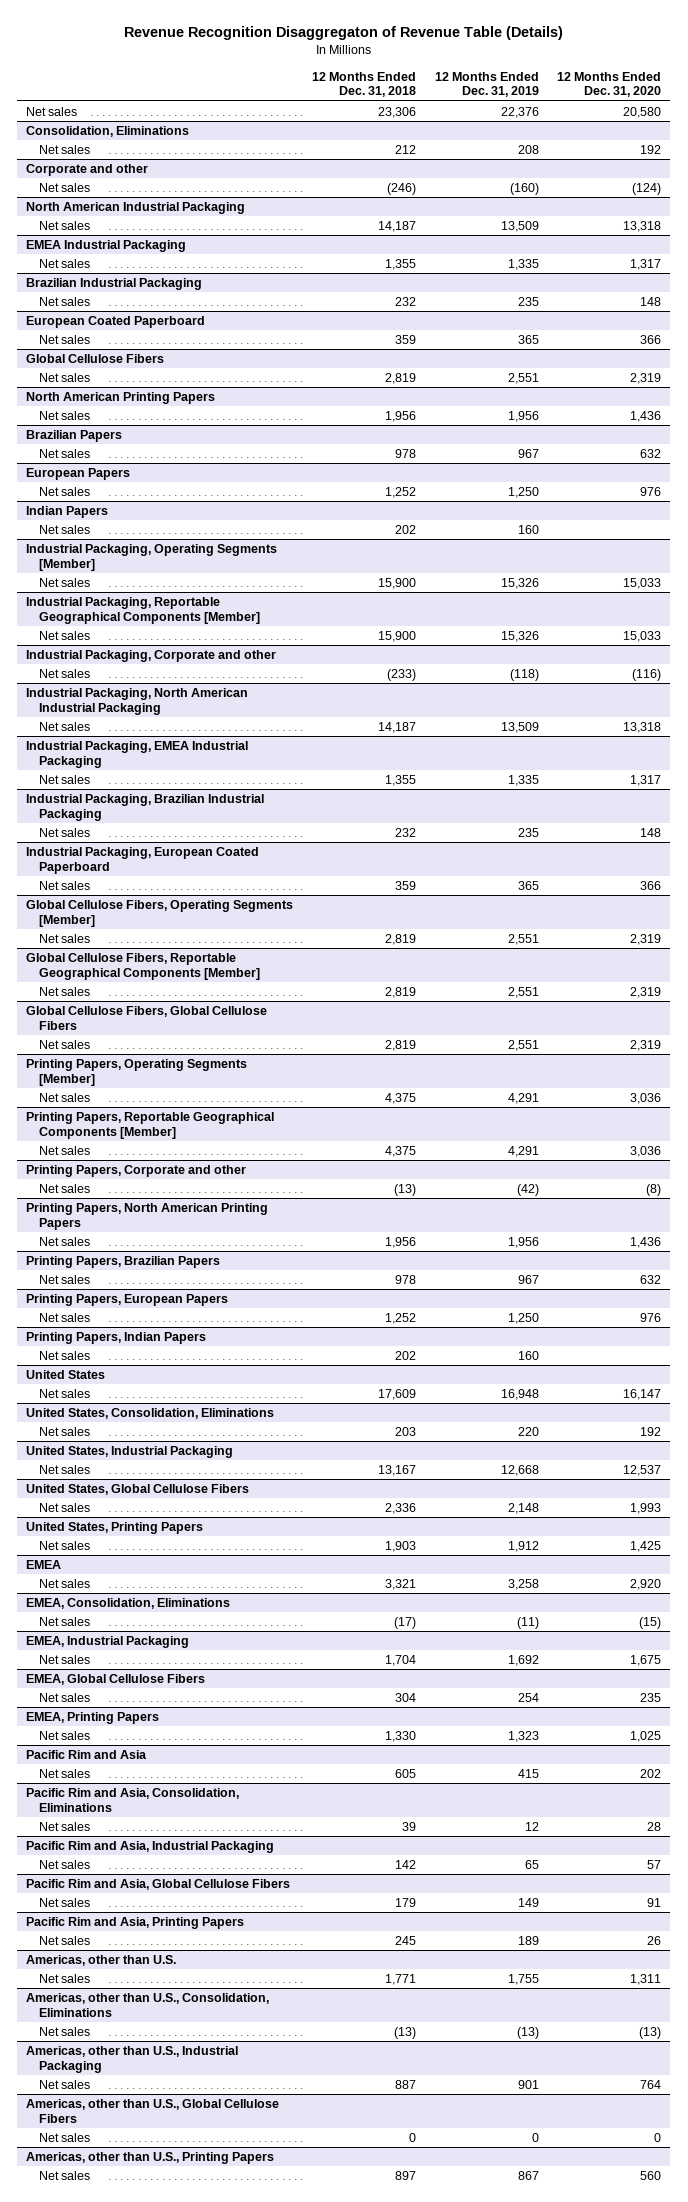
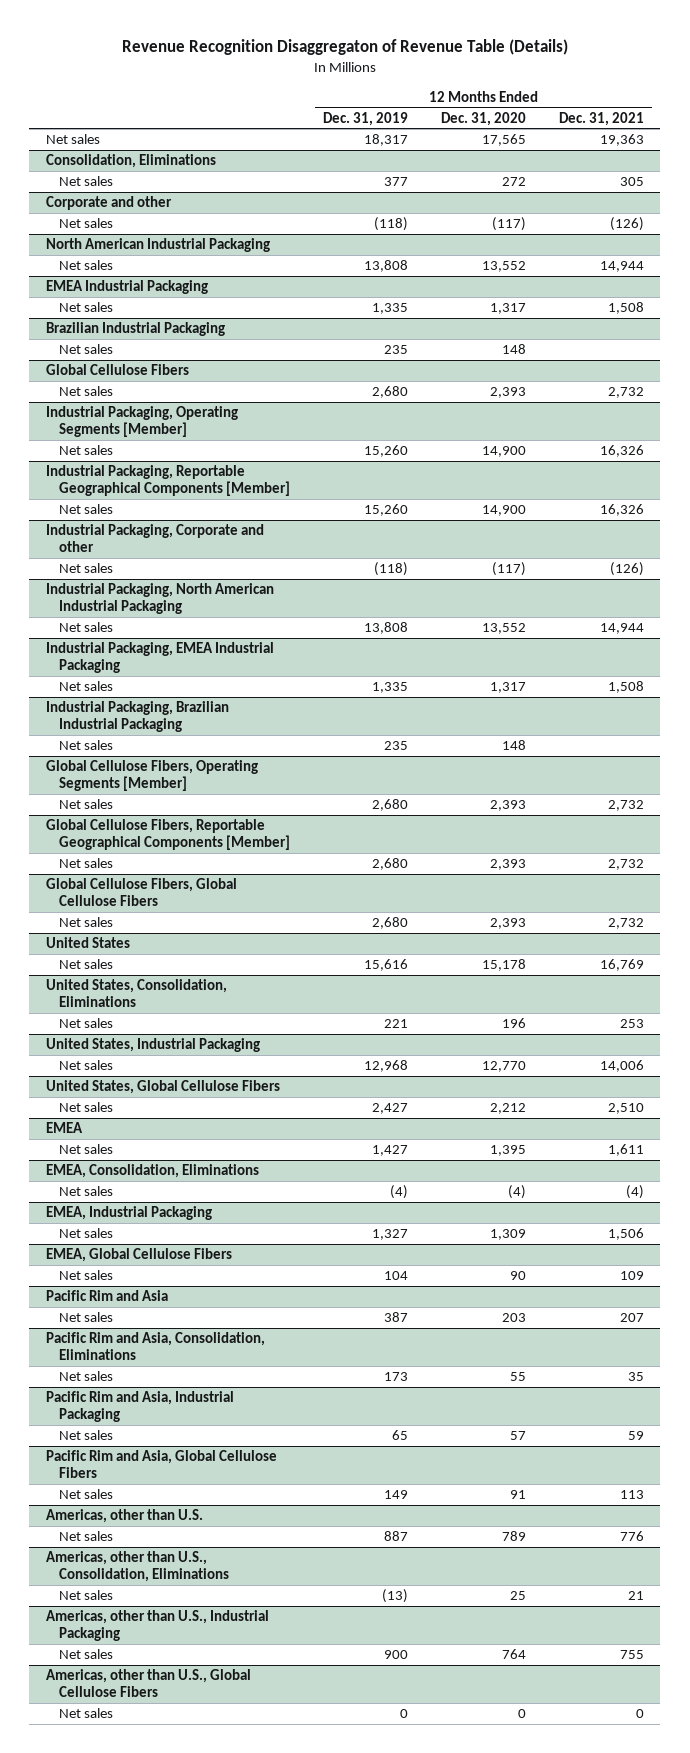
[312,71,417,98] 12 Months Ended Dec. 31, 2018 -> none
none -> [558,111,644,126] Dec. 31, 2021
[500,107,539,119] 22,376 -> [364,134,409,147] 18,317
[623,107,662,119] 20,580 -> [482,134,527,147] 17,565
[517,145,539,155] 208 -> [384,177,409,187] 377
[640,145,662,155] 192 -> [502,177,527,187] 272
[509,183,539,196] (160) -> [374,217,409,232] (118)
[632,183,662,196] (124) -> [492,217,527,232] (117)
[500,221,539,233] 13,509 -> [364,260,409,273] 13,808
[623,221,662,233] 13,318 -> [482,261,527,273] 13,552
[26,316,206,329] European Coated Paperboard -> none
[38,335,90,345] Net sales -> none
[26,392,216,405] North American Printing Papers -> none
[38,411,90,421] Net sales -> none
[26,430,123,443] Brazilian Papers -> none
[38,449,90,459] Net sales -> none
[26,468,131,481] European Papers -> none
[38,487,90,497] Net sales -> none
[26,506,109,519] Indian Papers -> none
[38,525,90,535] Net sales -> none
[507,373,539,385] 2,551 -> [372,386,409,399] 2,680
[630,373,662,385] 2,319 -> [490,387,527,399] 2,393
[500,578,539,590] 15,326 -> [364,445,409,458] 15,260
[623,578,662,590] 15,033 -> [482,446,527,458] 14,900
[500,631,539,643] 15,326 -> [364,504,409,517] 15,260
[623,631,662,643] 15,033 -> [482,505,527,517] 14,900
[632,669,662,682] (116) -> [492,562,527,577] (117)
[500,722,539,734] 13,509 -> [364,622,409,635] 13,808
[623,722,662,734] 13,318 -> [482,623,527,635] 13,552
[26,847,260,874] Industrial Packaging, European Coated Paperboard -> none
[38,881,90,891] Net sales -> none
[507,934,539,946] 2,551 -> [372,799,409,812] 2,680
[630,934,662,946] 2,319 -> [490,800,527,812] 2,393
[507,987,539,999] 2,551 -> [372,858,409,871] 2,680
[630,987,662,999] 2,319 -> [490,859,527,871] 2,393
[26,1059,248,1086] Printing Papers, Operating Segments [Member] -> none
[38,1093,90,1103] Net sales -> none
[26,1112,275,1139] Printing Papers, Reportable Geographical Components [Member] -> none
[38,1146,90,1156] Net sales -> none
[26,1165,247,1178] Printing Papers, Corporate and other -> none
[38,1184,90,1194] Net sales -> none
[26,1203,269,1230] Printing Papers, North American Printing Papers -> none
[38,1237,90,1247] Net sales -> none
[26,1256,221,1269] Printing Papers, Brazilian Papers -> none
[38,1275,90,1285] Net sales -> none
[26,1294,229,1307] Printing Papers, European Papers -> none
[38,1313,90,1323] Net sales -> none
[26,1332,207,1345] Printing Papers, Indian Papers -> none
[38,1351,90,1361] Net sales -> none
[507,1040,539,1052] 2,551 -> [372,917,409,930] 2,680
[630,1040,662,1052] 2,319 -> [490,918,527,930] 2,393
[500,1389,539,1401] 16,948 -> [364,959,409,972] 15,616
[623,1389,662,1401] 16,147 -> [482,959,527,972] 15,178
[517,1427,539,1437] 220 -> [384,1019,409,1029] 221
[640,1427,662,1437] 192 -> [502,1018,527,1029] 196
[500,1465,539,1477] 12,668 -> [364,1060,409,1073] 12,968
[623,1465,662,1477] 12,537 -> [482,1061,527,1073] 12,770
[26,1522,204,1535] United States, Printing Papers -> none
[38,1541,90,1551] Net sales -> none
[507,1503,539,1515] 2,148 -> [372,1103,409,1115] 2,427
[630,1503,662,1515] 1,993 -> [490,1103,527,1115] 2,212
[507,1579,539,1591] 3,258 -> [372,1145,409,1157] 1,427
[630,1579,662,1591] 2,920 -> [490,1145,527,1157] 1,395
[516,1617,539,1630] (11) -> [390,1185,409,1200] (4)
[639,1617,662,1630] (15) -> [508,1185,527,1200] (4)
[507,1655,539,1667] 1,692 -> [372,1229,409,1241] 1,327
[630,1655,662,1667] 1,675 -> [490,1229,527,1241] 1,309
[26,1712,160,1725] EMEA, Printing Papers -> none
[38,1731,90,1741] Net sales -> none
[517,1693,539,1703] 254 -> [384,1271,409,1281] 104
[640,1693,662,1703] 235 -> [510,1271,527,1281] 90
[517,1769,539,1779] 415 -> [384,1312,409,1323] 387
[640,1769,662,1779] 202 -> [502,1313,527,1323] 203
[524,1822,539,1832] 12 -> [384,1372,409,1382] 173
[647,1822,662,1832] 28 -> [510,1372,527,1382] 55
[26,1917,245,1930] Pacific Rim and Asia, Printing Papers -> none
[38,1936,90,1946] Net sales -> none
[507,1974,539,1986] 1,755 -> [384,1531,409,1542] 887
[630,1974,662,1986] 1,311 -> [502,1531,527,1542] 789
[639,2027,662,2040] (13) -> [510,1591,527,1601] 25
[517,2080,539,2090] 901 -> [384,1650,409,1660] 900
[26,2152,275,2165] Americas, other than U.S., Printing Papers -> none
[38,2171,90,2181] Net sales -> none

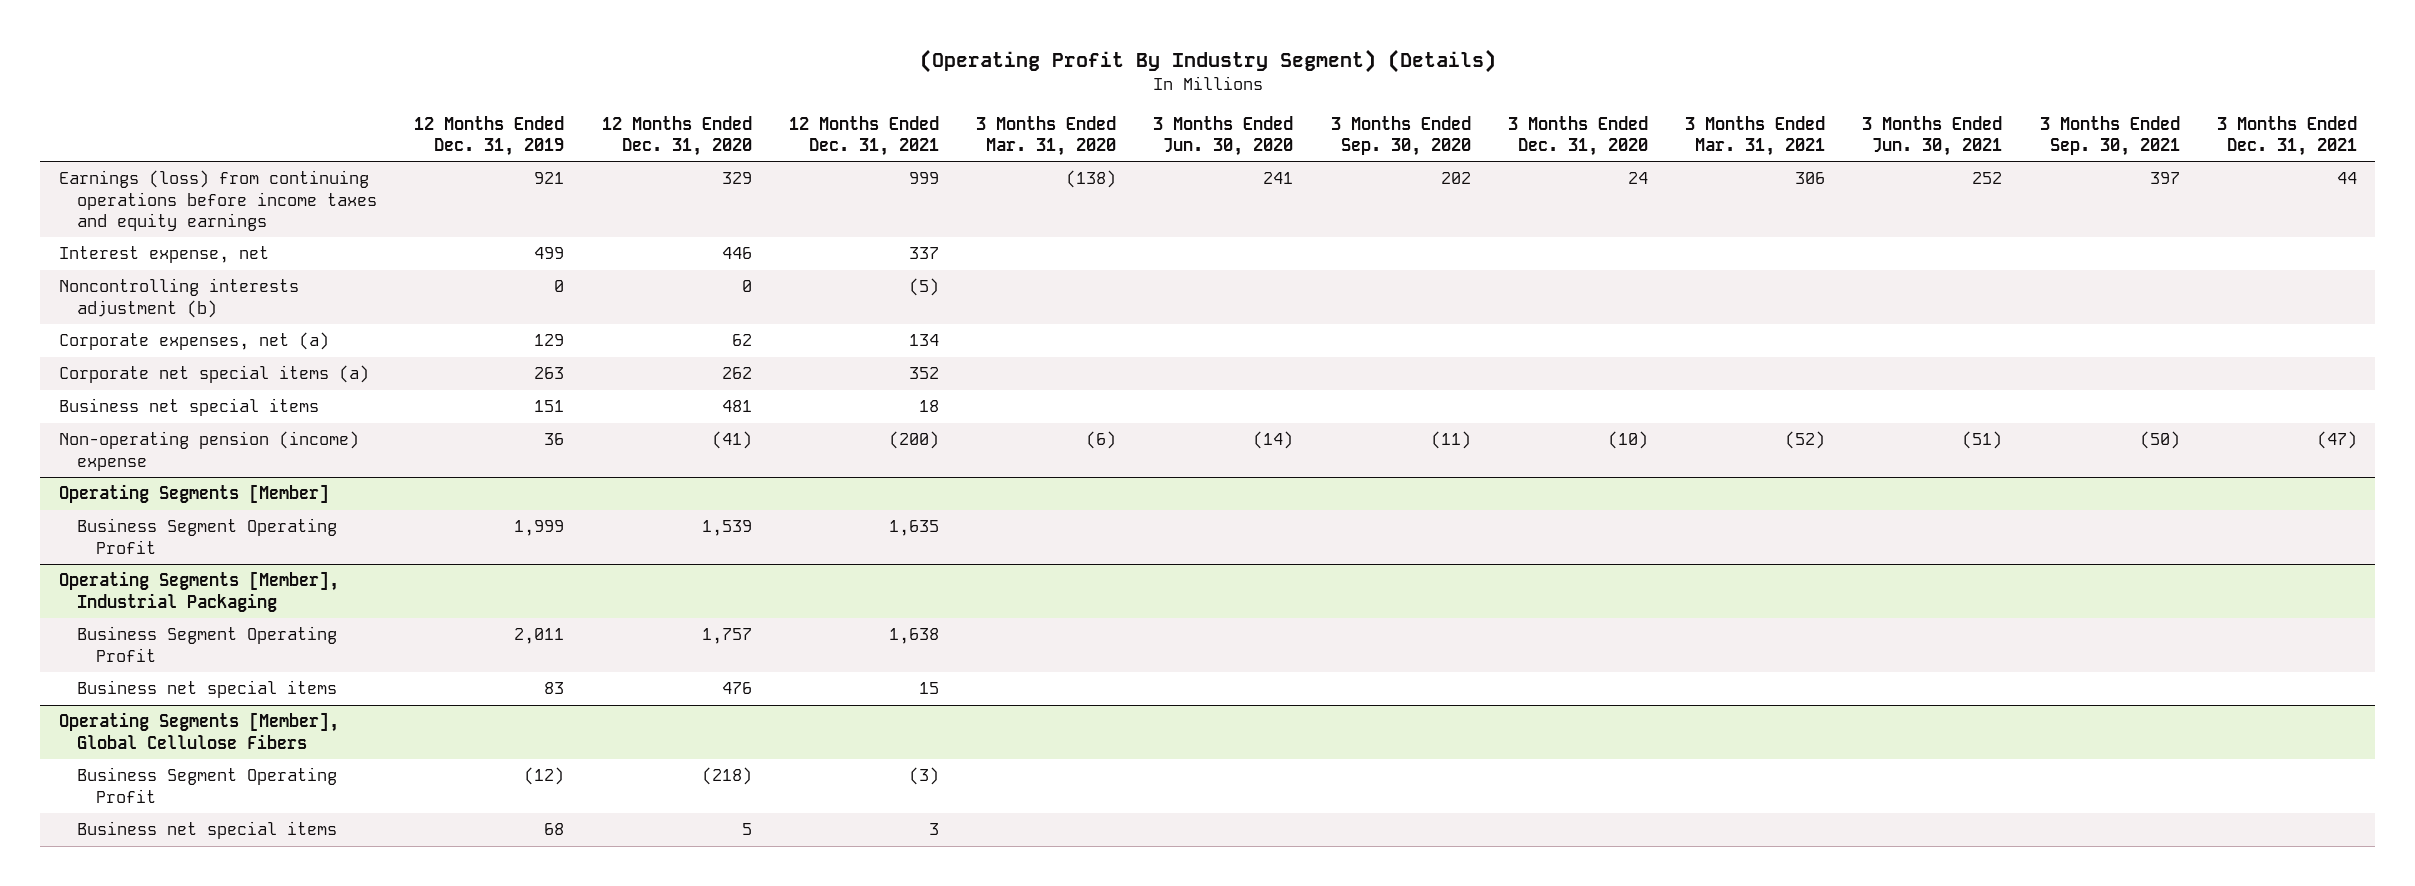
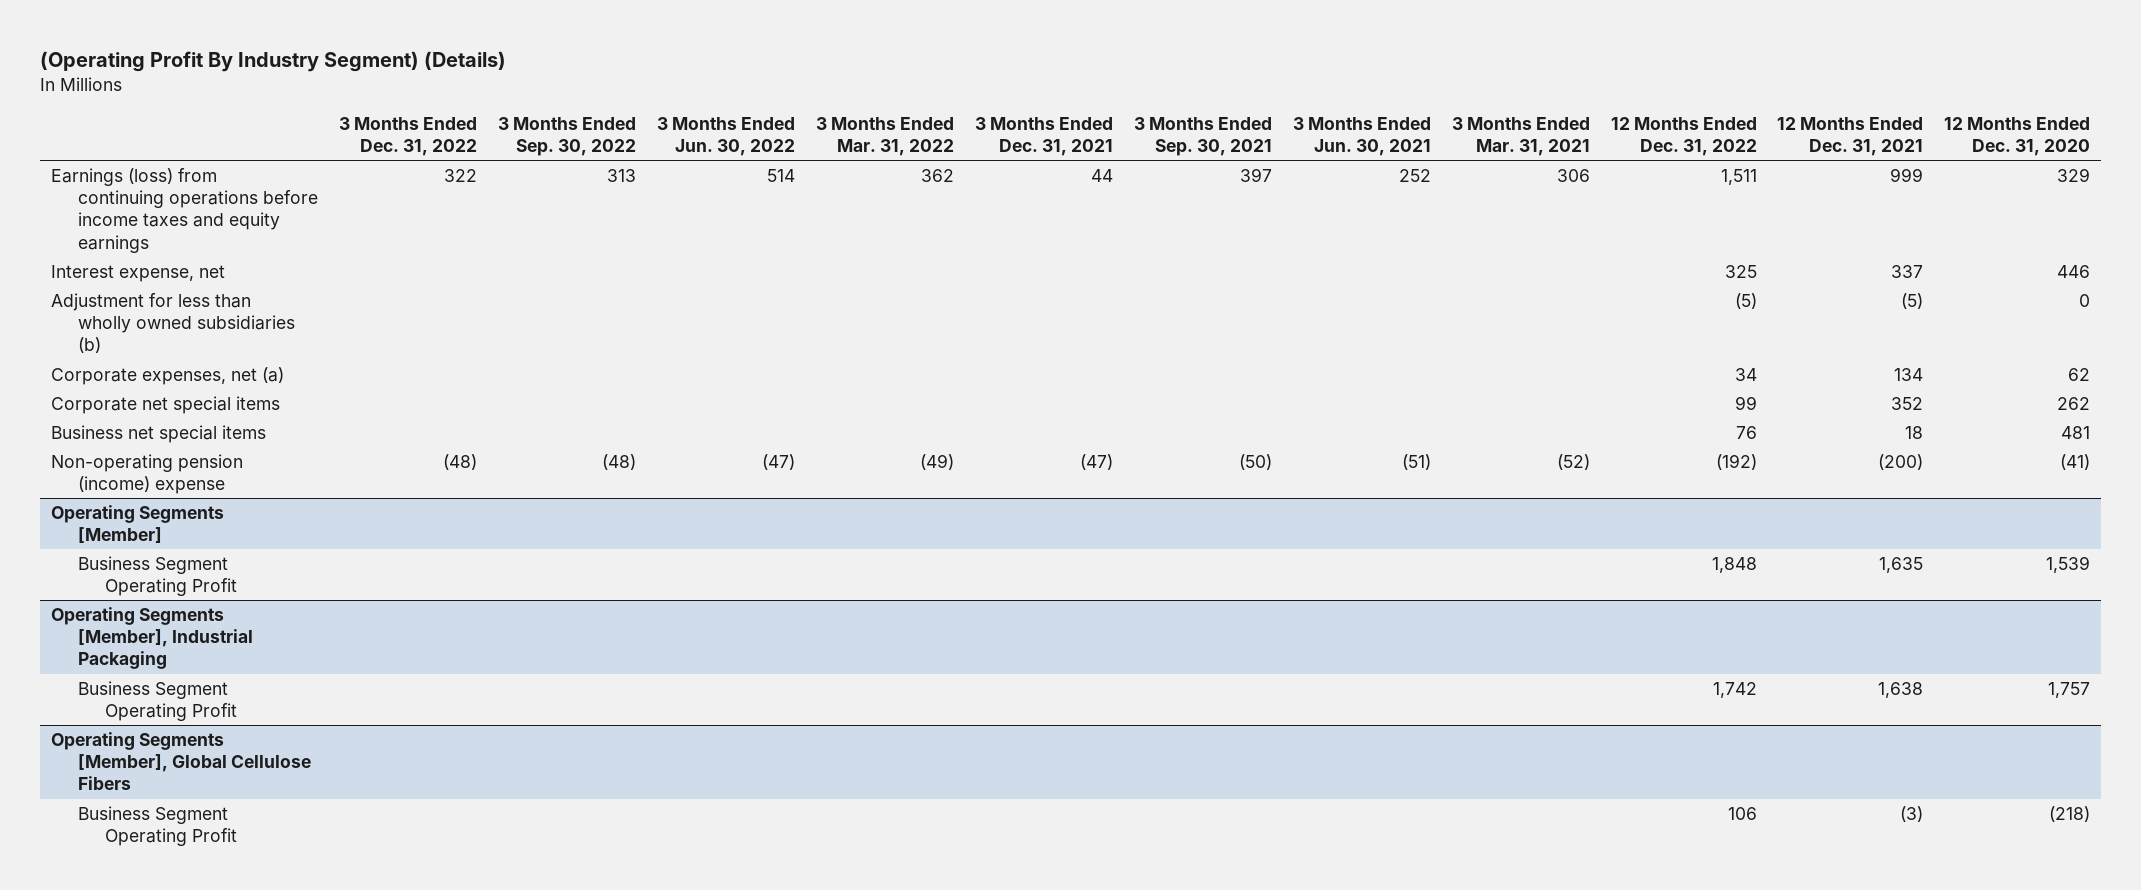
[414,115,565,156] 12 Months Ended Dec. 31, 2019 -> none
[976,115,1117,156] 3 Months Ended Mar. 31, 2020 -> none
[1153,115,1294,156] 3 Months Ended Jun. 30, 2020 -> none
[1330,115,1471,156] 3 Months Ended Sep. 30, 2020 -> none
[1507,115,1648,156] 3 Months Ended Dec. 31, 2020 -> none
none -> [338,116,477,156] 3 Months Ended Dec. 31, 2022
none -> [497,116,636,156] 3 Months Ended Sep. 30, 2022
none -> [656,116,795,156] 3 Months Ended Jun. 30, 2022
none -> [815,116,954,156] 3 Months Ended Mar. 31, 2022
none -> [1610,116,1757,156] 12 Months Ended Dec. 31, 2022
[58,278,299,318] Noncontrolling interests adjustment (b) -> [50,292,295,354] Adjustment for less than wholly owned subsidiaries (b)
[58,365,369,384] Corporate net special items (a) -> [50,395,280,414] Corporate net special items
[77,680,338,699] Business net special items -> none
[77,821,338,840] Business net special items -> none

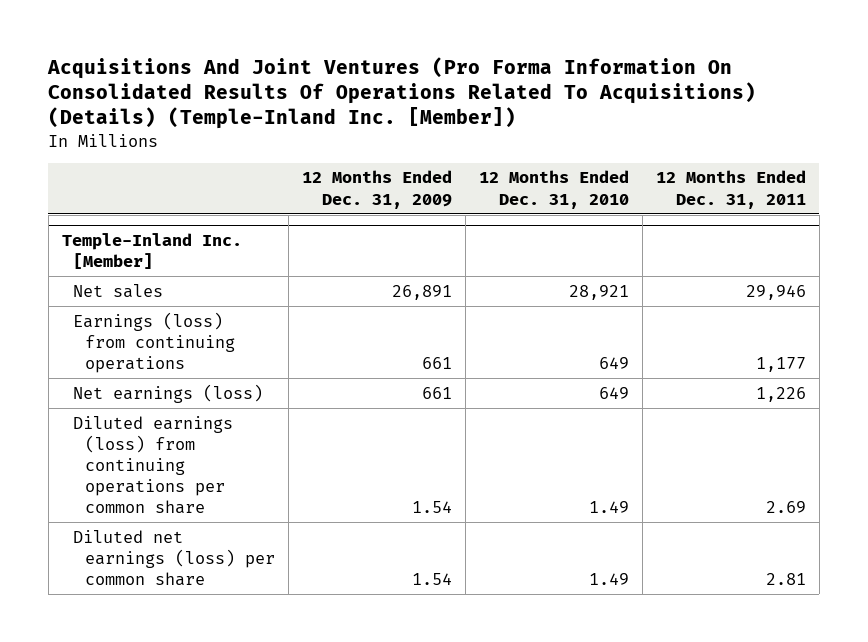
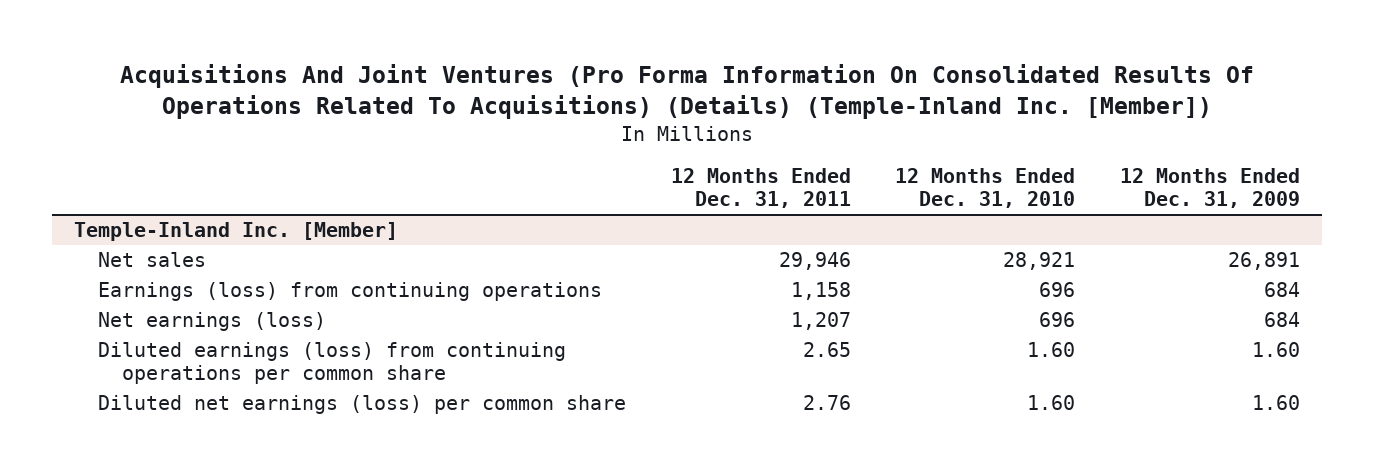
[421,356,452,369] 661 -> [1264,282,1301,298] 684
[598,356,629,369] 649 -> [1039,282,1076,298] 696
[755,356,806,372] 1,177 -> [790,282,851,301] 1,158
[421,386,452,399] 661 -> [1264,312,1301,328] 684
[598,386,629,399] 649 -> [1039,312,1076,328] 696
[755,386,806,402] 1,226 -> [790,312,851,331] 1,207
[411,501,452,514] 1.54 -> [1252,342,1301,358] 1.60
[588,501,629,514] 1.49 -> [1027,342,1076,358] 1.60
[765,501,806,514] 2.69 -> [802,342,851,358] 2.65
[411,572,452,585] 1.54 -> [1252,395,1301,411] 1.60
[588,572,629,585] 1.49 -> [1027,395,1076,411] 1.60
[765,572,806,585] 2.81 -> [802,395,851,411] 2.76

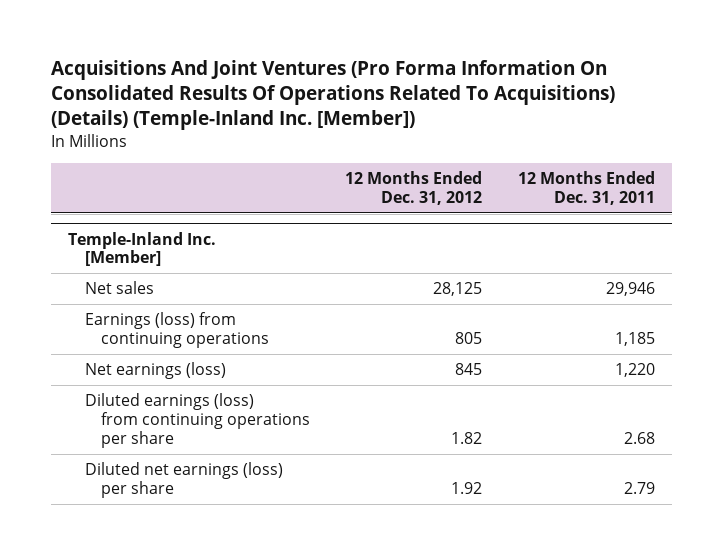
[895,168,1076,209] 12 Months Ended Dec. 31, 2010 -> none
[1120,168,1301,209] 12 Months Ended Dec. 31, 2009 -> none
none -> [345,171,483,205] 12 Months Ended Dec. 31, 2012
[790,282,851,301] 1,158 -> [614,332,655,347] 1,185
[790,312,851,331] 1,207 -> [614,363,655,378] 1,220
[98,342,567,385] Diluted earnings (loss) from continuing operations per common share -> [84,393,311,448] Diluted earnings (loss) from continuing operations per share
[802,342,851,358] 2.65 -> [623,431,655,444] 2.68
[98,395,627,415] Diluted net earnings (loss) per common share -> [84,462,283,499] Diluted net earnings (loss) per share
[802,395,851,411] 2.76 -> [623,482,655,495] 2.79

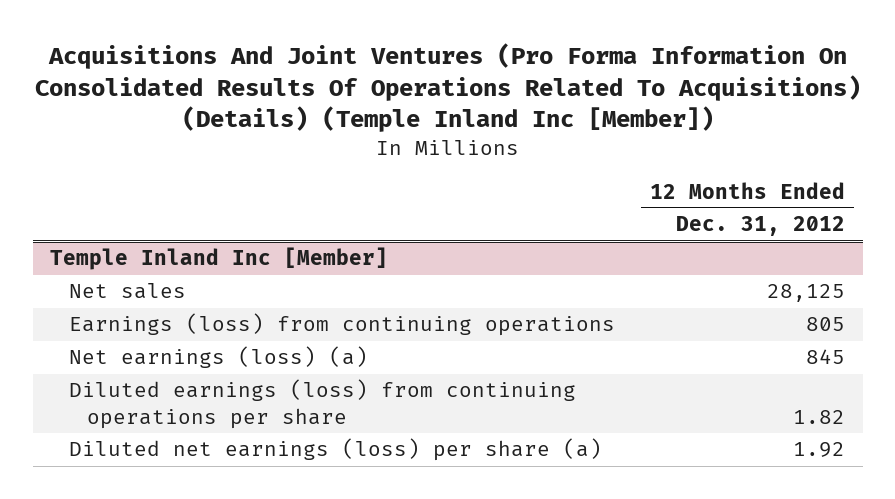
[50,60,615,131] Acquisitions And Joint Ventures (Pro Forma Information On Consolidated Results Of Operations Related To Acquisitions) (Details) (Temple-Inland Inc. [Member]) -> [34,43,861,133] Acquisitions And Joint Ventures (Pro Forma Information On Consolidated Results Of Operations Related To Acquisitions) (Details) (Temple Inland Inc [Member])
[517,171,655,205] 12 Months Ended Dec. 31, 2011 -> none
[68,231,217,267] Temple-Inland Inc. [Member] -> [50,247,389,271] Temple Inland Inc [Member]
[84,362,226,380] Net earnings (loss) -> [68,346,368,369] Net earnings (loss) (a)
[84,462,283,499] Diluted net earnings (loss) per share -> [68,438,602,462] Diluted net earnings (loss) per share (a)

